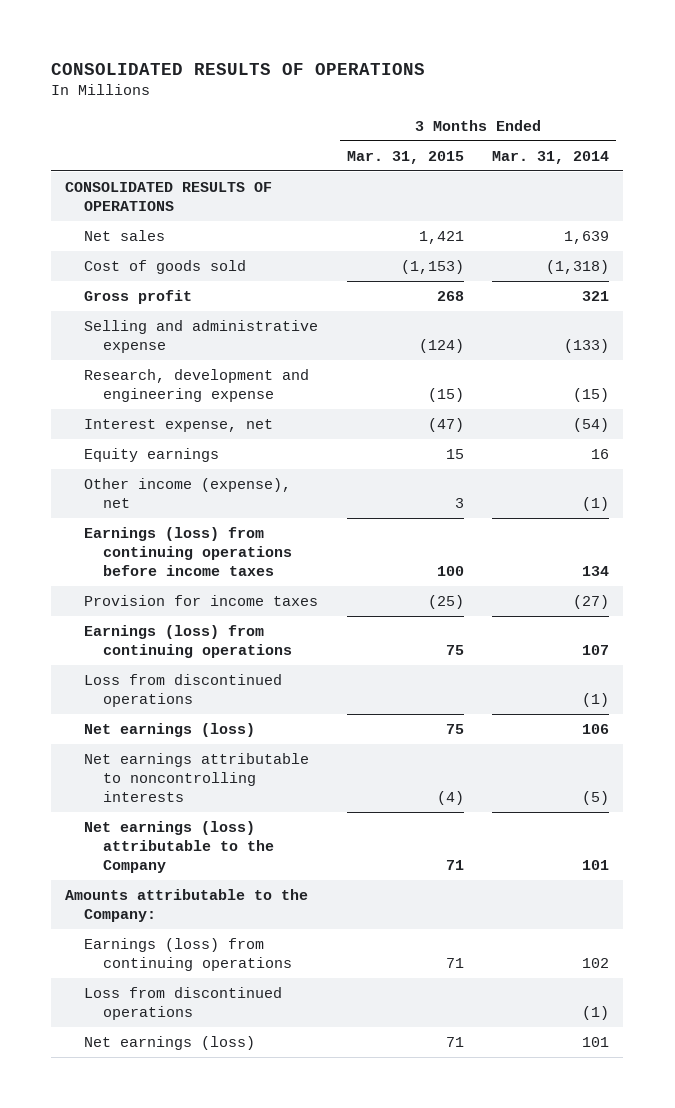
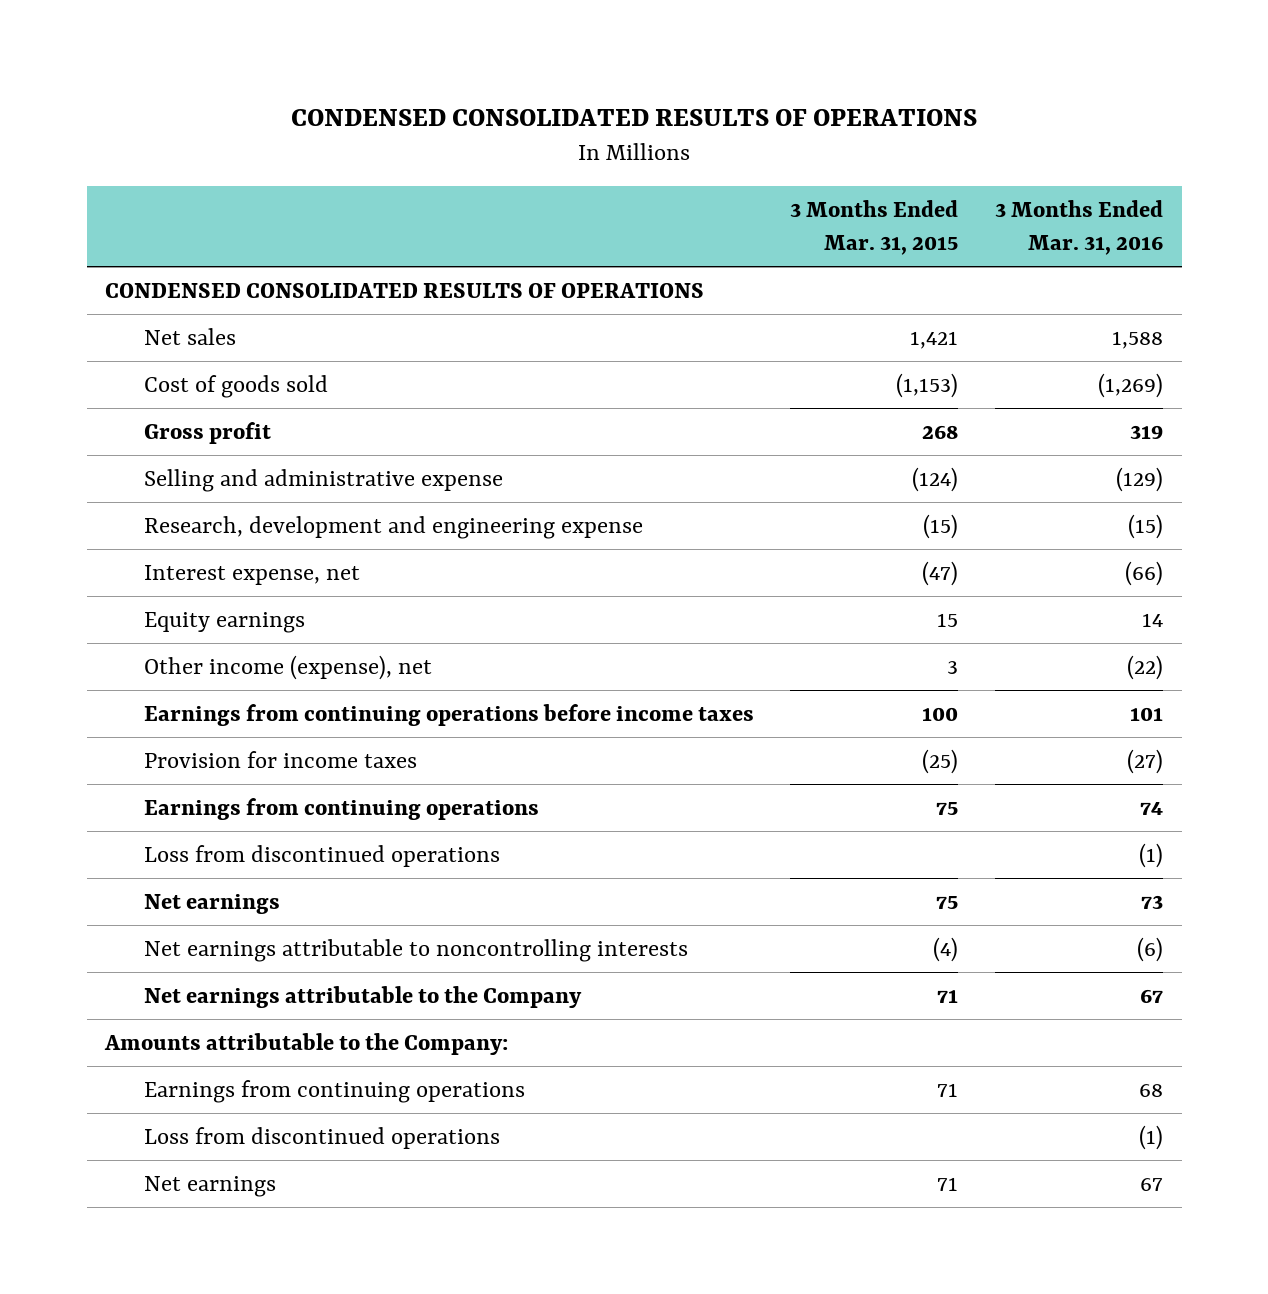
[51,62,426,75] CONSOLIDATED RESULTS OF OPERATIONS -> [291,109,978,127] CONDENSED CONSOLIDATED RESULTS OF OPERATIONS
[492,150,610,164] Mar. 31, 2014 -> none
none -> [995,199,1164,255] 3 Months Ended Mar. 31, 2016
[65,182,273,211] CONSOLIDATED RESULTS OF OPERATIONS -> [105,282,705,298] CONDENSED CONSOLIDATED RESULTS OF OPERATIONS
[84,527,292,576] Earnings (loss) from continuing operations before income taxes -> [143,703,754,726] Earnings from continuing operations before income taxes
[84,625,292,658] Earnings (loss) from continuing operations -> [143,797,539,820] Earnings from continuing operations
[84,723,256,738] Net earnings (loss) -> [143,893,280,914] Net earnings
[84,821,274,873] Net earnings (loss) attributable to the Company -> [143,985,582,1008] Net earnings attributable to the Company
[84,938,292,971] Earnings (loss) from continuing operations -> [143,1079,525,1103] Earnings from continuing operations
[84,1036,256,1051] Net earnings (loss) -> [143,1175,276,1197] Net earnings

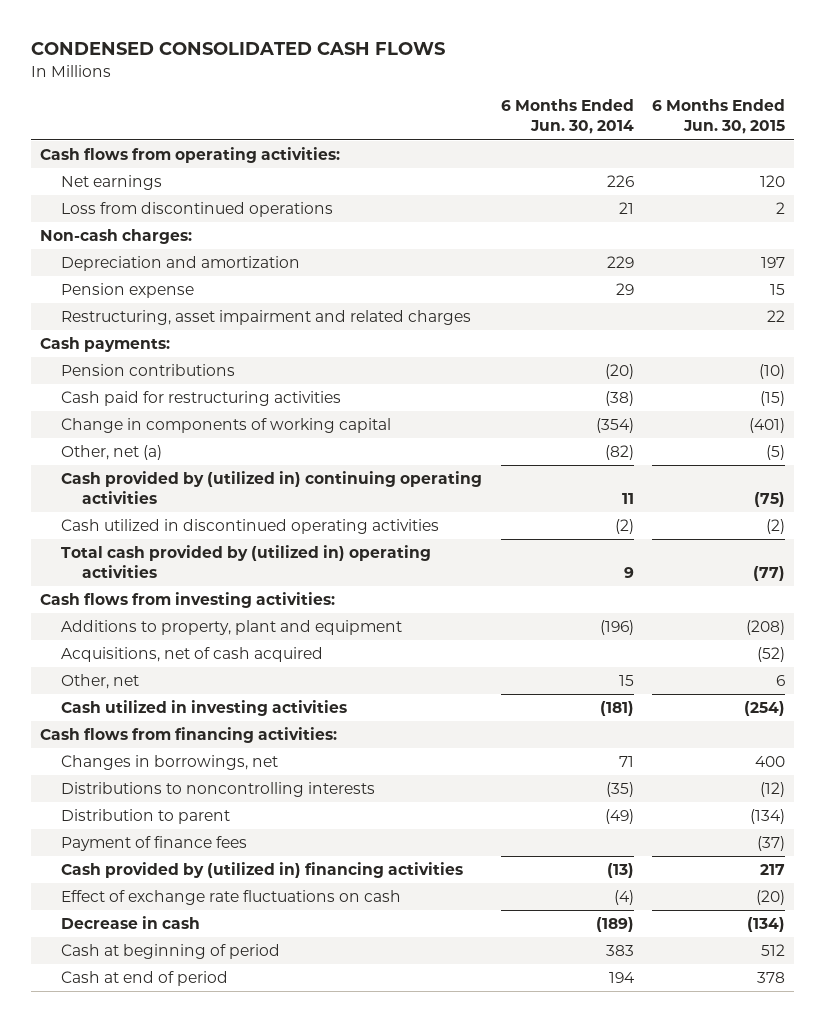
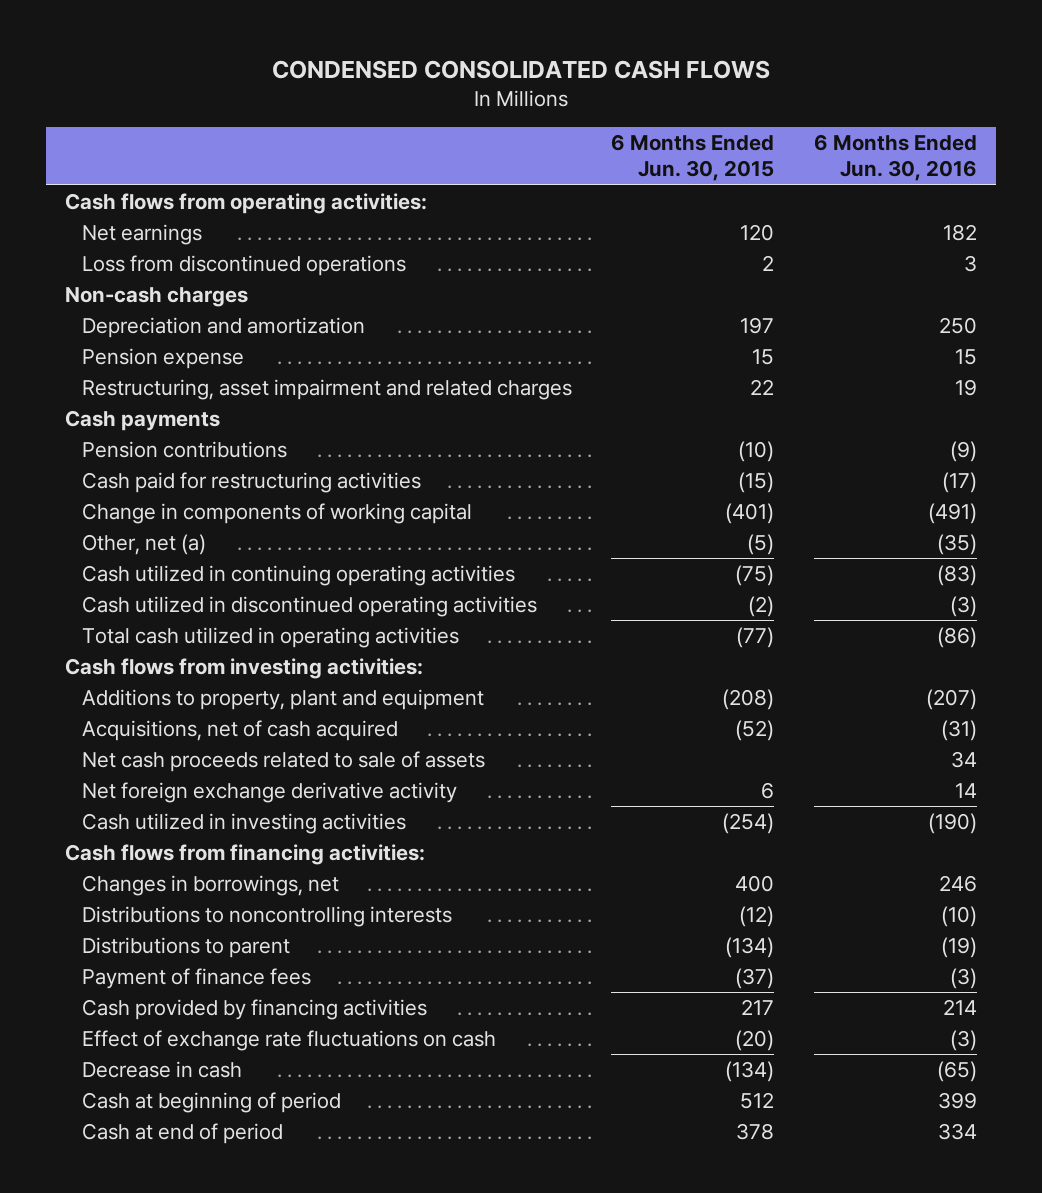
[500,99,634,135] 6 Months Ended Jun. 30, 2014 -> none
none -> [813,134,977,182] 6 Months Ended Jun. 30, 2016
[40,229,193,245] Non-cash charges: -> [65,287,249,308] Non-cash charges
[40,337,171,353] Cash payments: -> [65,410,221,432] Cash payments
[60,471,482,505] Cash provided by (utilized in) continuing operating activities -> [82,565,516,587] Cash utilized in continuing operating activities
[60,545,431,579] Total cash provided by (utilized in) operating activities -> [82,627,460,649] Total cash utilized in operating activities
[60,674,139,690] Other, net -> none
none -> [82,751,486,773] Net cash proceeds related to sale of assets
none -> [82,782,458,804] Net foreign exchange derivative activity
[60,809,230,825] Distribution to parent -> [82,937,291,959] Distributions to parent
[60,862,463,879] Cash provided by (utilized in) financing activities -> [82,999,428,1021] Cash provided by financing activities

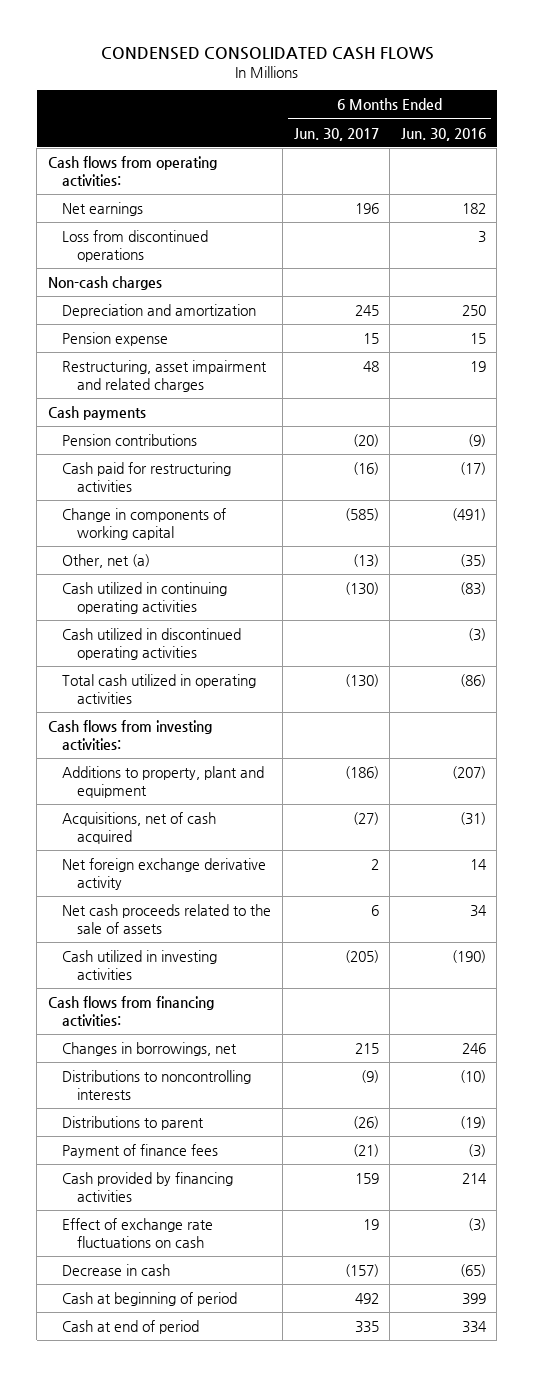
[611,134,775,182] 6 Months Ended Jun. 30, 2015 -> none
none -> [293,127,379,141] Jun. 30, 2017
[82,751,486,773] Net cash proceeds related to sale of assets -> none
none -> [62,903,272,934] Net cash proceeds related to the sale of assets

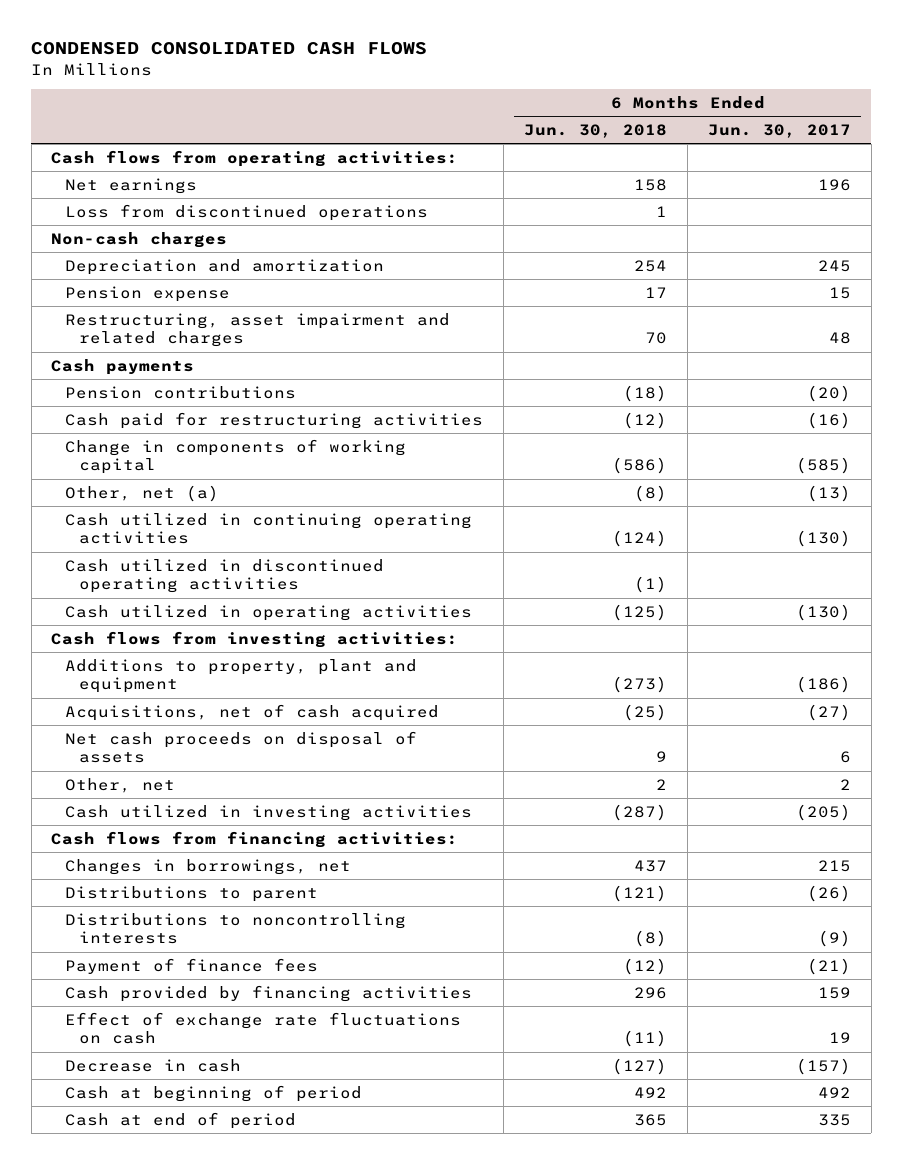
[400,127,486,141] Jun. 30, 2016 -> none
none -> [524,124,668,139] Jun. 30, 2018
[62,673,257,704] Total cash utilized in operating activities -> [65,604,473,621] Cash utilized in operating activities
[62,857,267,890] Net foreign exchange derivative activity -> none
[62,903,272,934] Net cash proceeds related to the sale of assets -> none
none -> [65,730,418,764] Net cash proceeds on disposal of assets
none -> [65,777,176,793] Other, net
[62,1069,252,1100] Distributions to noncontrolling interests -> [65,912,407,945] Distributions to noncontrolling interests

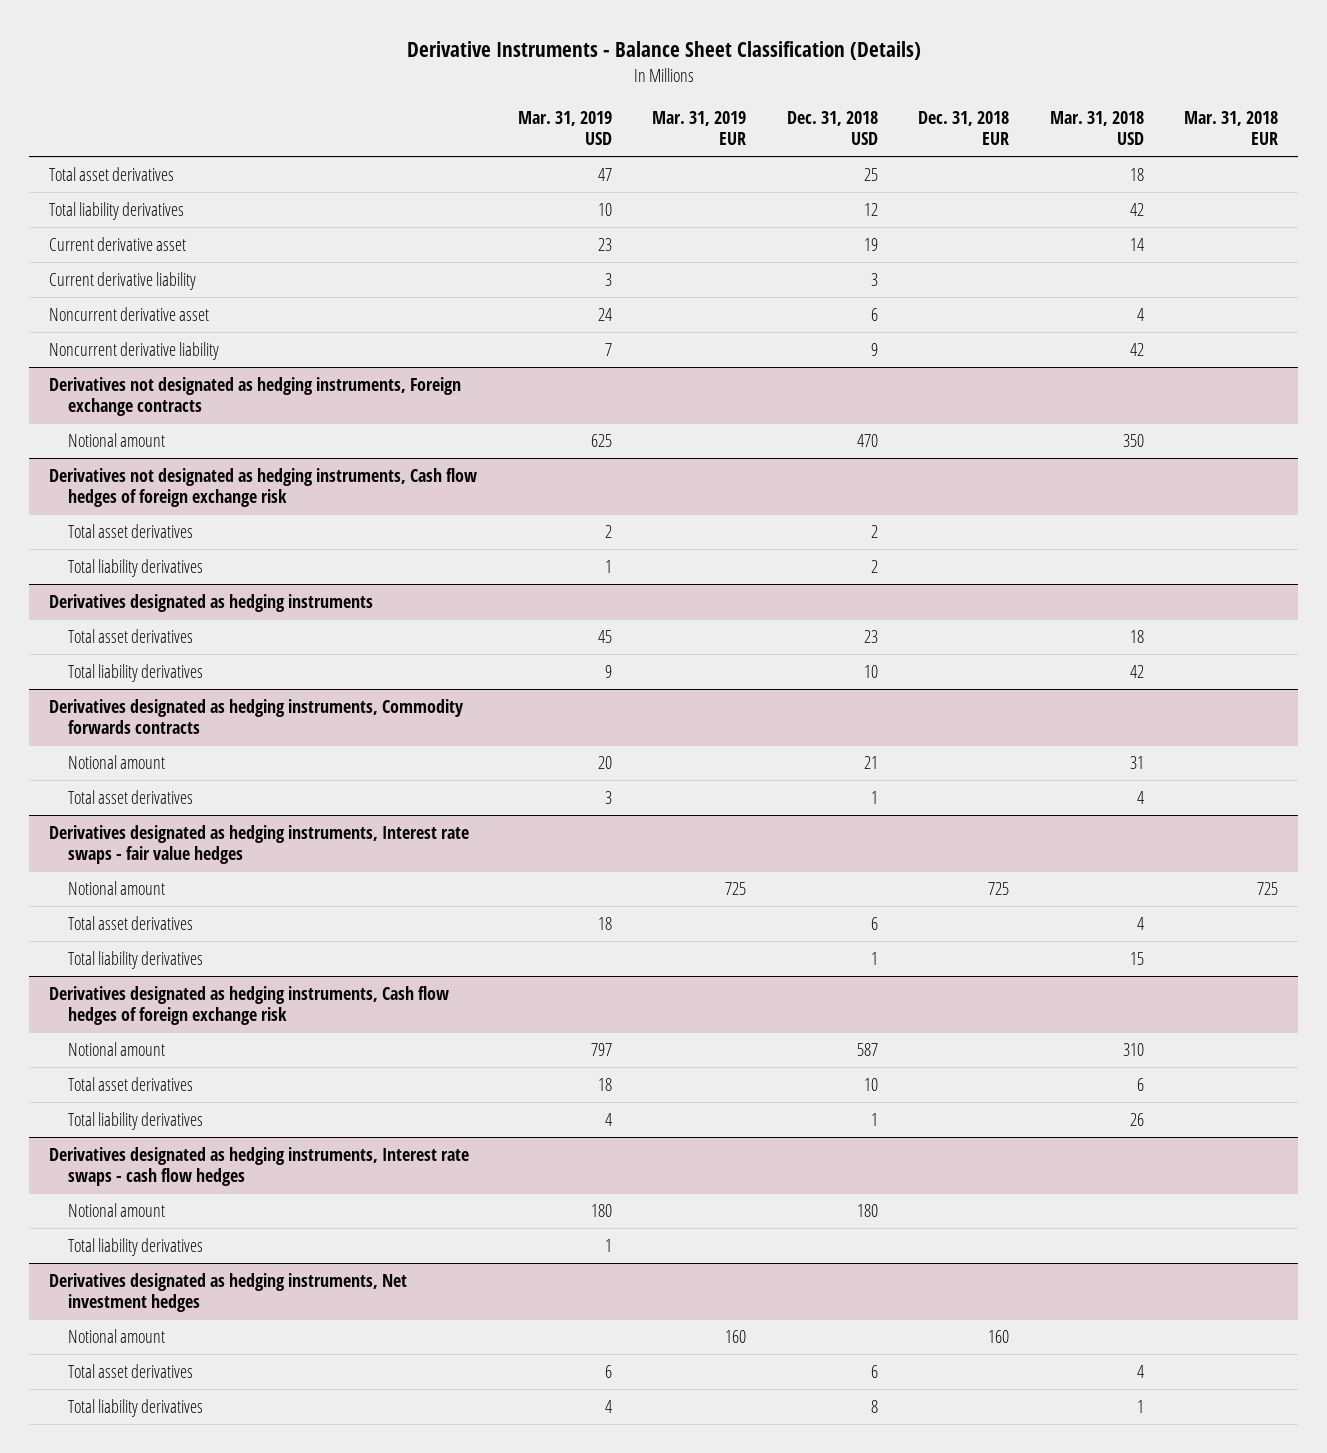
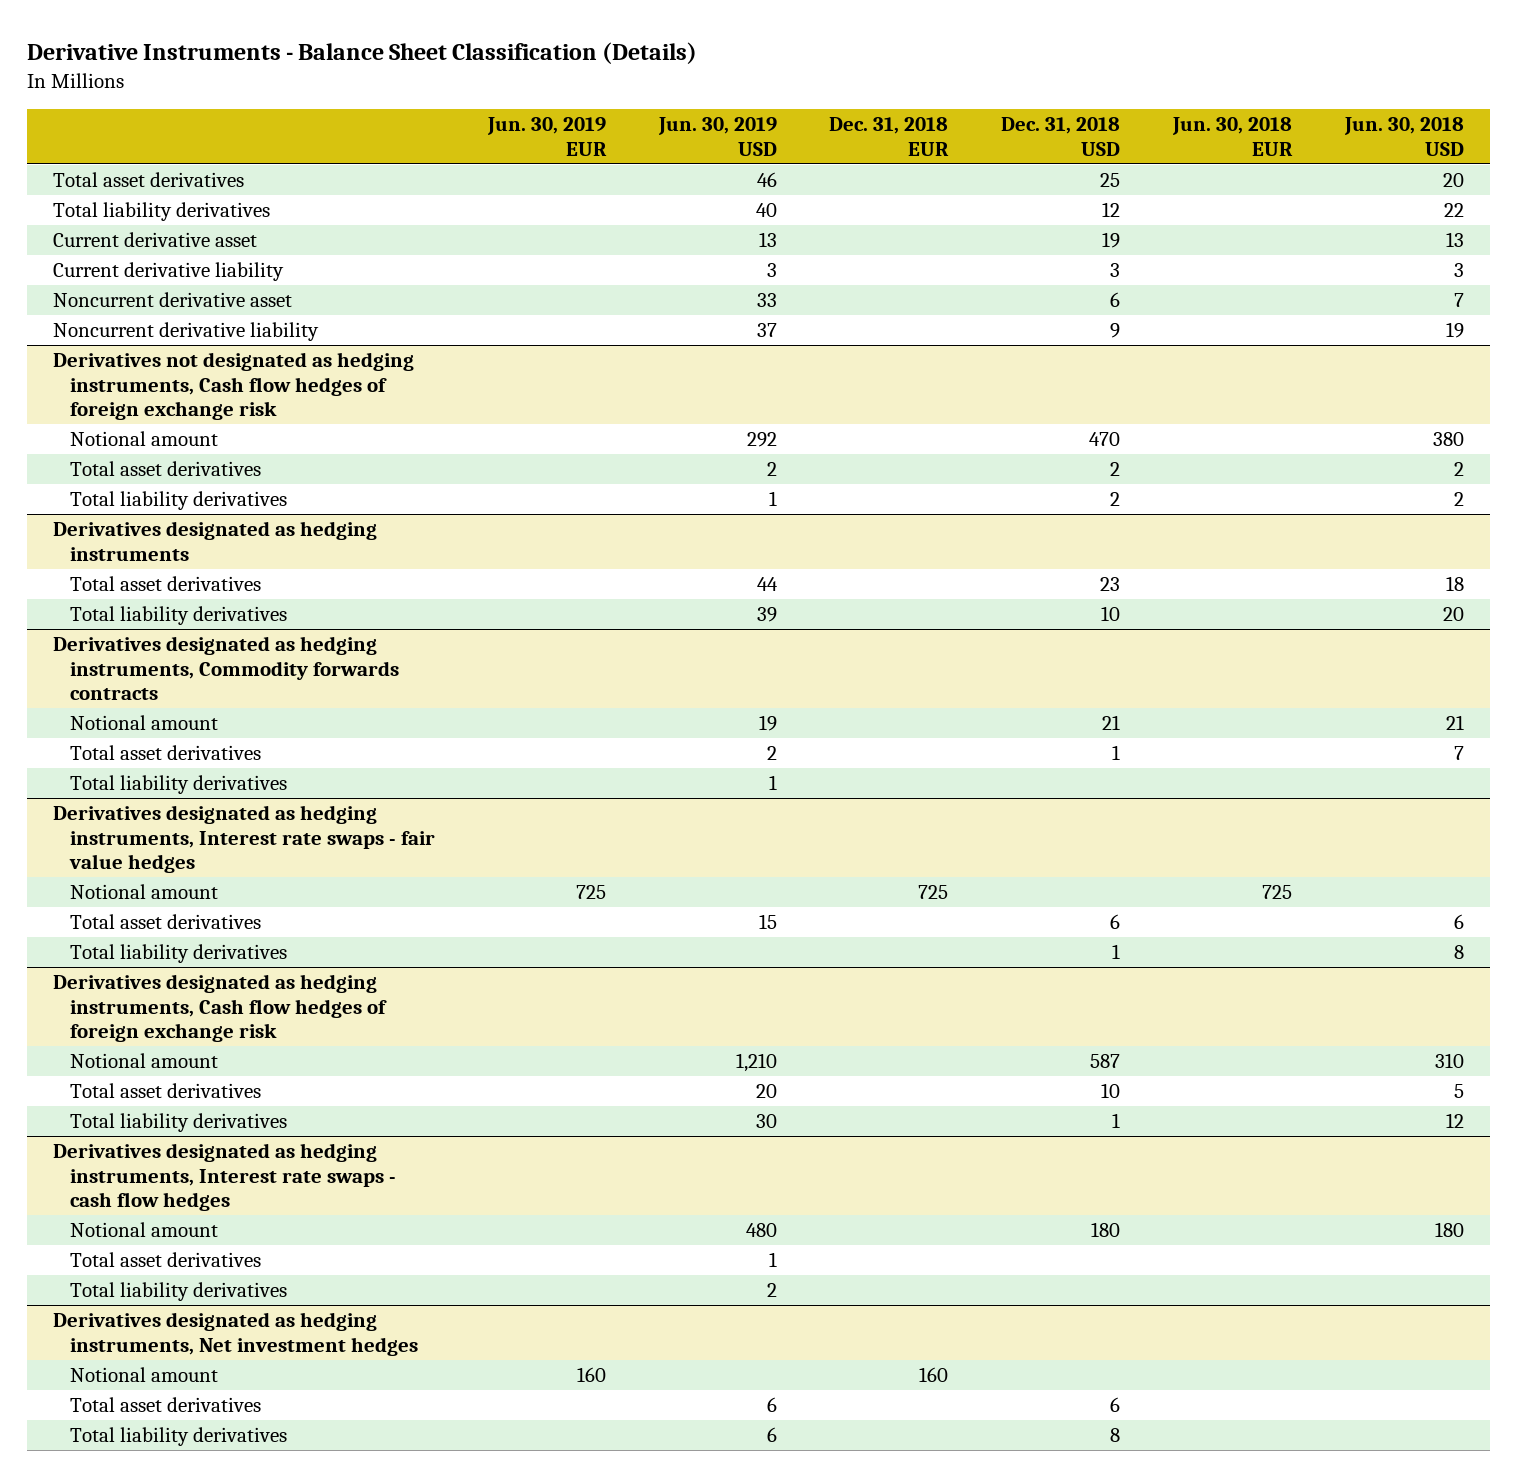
[517,110,612,146] Mar. 31, 2019 USD -> none
[652,110,747,146] Mar. 31, 2019 EUR -> none
[1049,110,1144,146] Mar. 31, 2018 USD -> none
[1184,110,1279,146] Mar. 31, 2018 EUR -> none
none -> [486,117,607,156] Jun. 30, 2019 EUR
none -> [657,117,777,156] Jun. 30, 2019 USD
none -> [1171,117,1293,156] Jun. 30, 2018 EUR
none -> [1343,117,1464,156] Jun. 30, 2018 USD
[49,376,462,417] Derivatives not designated as hedging instruments, Foreign exchange contracts -> none
[68,432,166,447] Notional amount -> none
none -> [69,431,218,447] Notional amount
none -> [69,775,287,795] Total liability derivatives
none -> [69,1252,261,1268] Total asset derivatives

